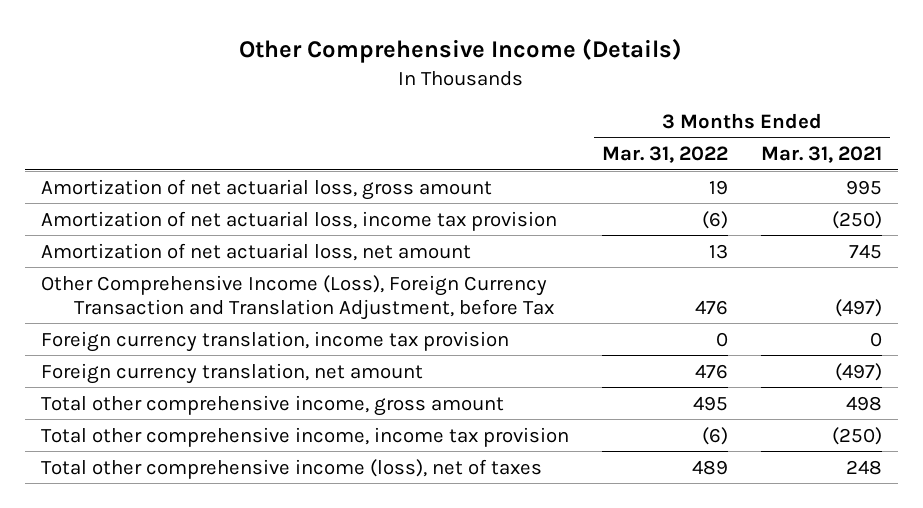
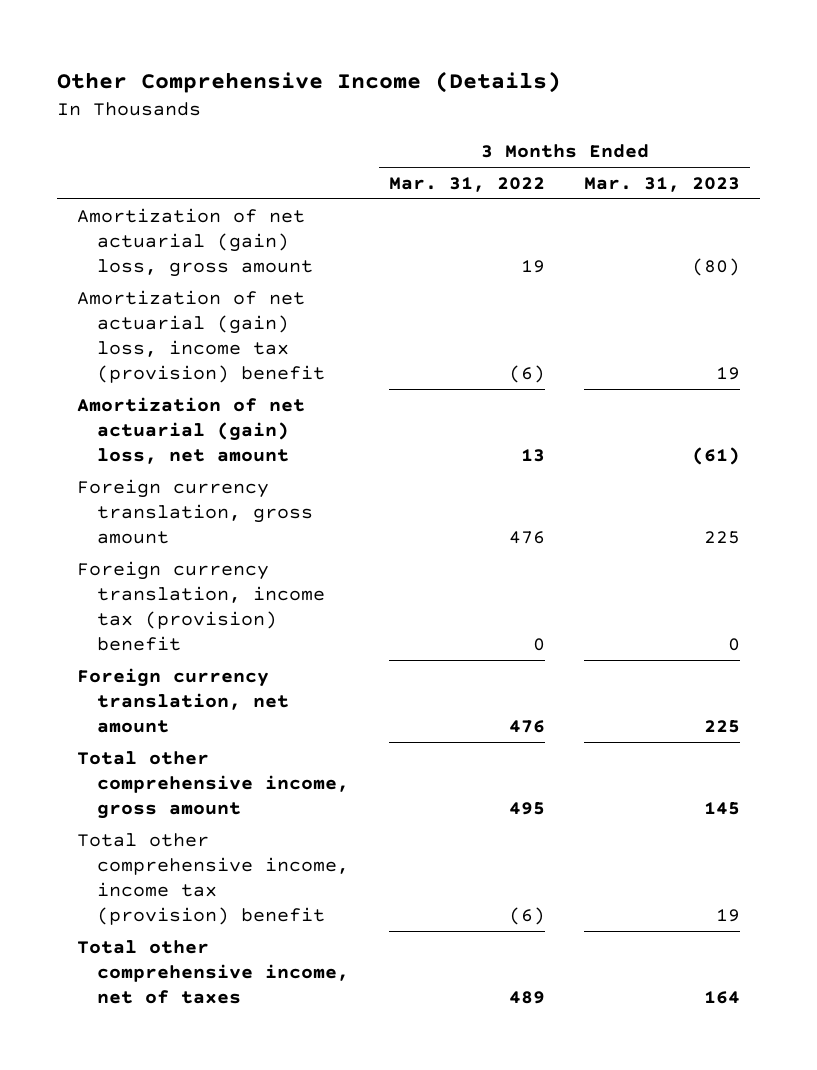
[760,146,882,164] Mar. 31, 2021 -> none
none -> [584,176,741,192] Mar. 31, 2023
[41,178,493,200] Amortization of net actuarial loss, gross amount -> [76,207,314,278] Amortization of net actuarial (gain) loss, gross amount
[41,210,558,231] Amortization of net actuarial loss, income tax provision -> [76,289,326,384] Amortization of net actuarial (gain) loss, income tax (provision) benefit
[41,242,472,261] Amortization of net actuarial loss, net amount -> [76,396,305,465] Amortization of net actuarial (gain) loss, net amount
[41,274,554,320] Other Comprehensive Income (Loss), Foreign Currency Transaction and Translation Adjustment, before Tax -> [76,478,314,545] Foreign currency translation, gross amount
[41,330,510,352] Foreign currency translation, income tax provision -> [76,560,326,652] Foreign currency translation, income tax (provision) benefit
[41,426,570,447] Total other comprehensive income, income tax provision -> [76,832,350,926] Total other comprehensive income, income tax (provision) benefit
[41,458,543,479] Total other comprehensive income (loss), net of taxes -> [76,939,350,1005] Total other comprehensive income, net of taxes

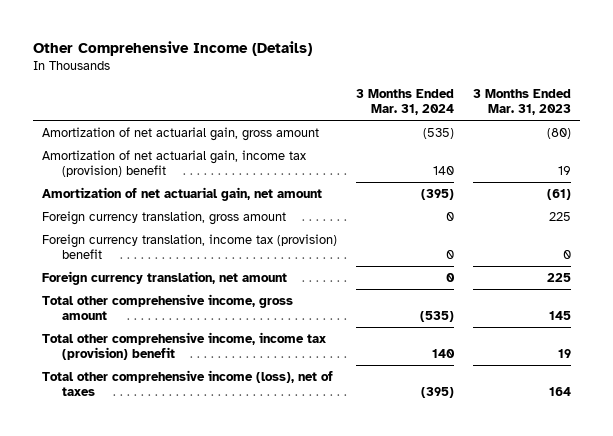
[388,176,545,192] Mar. 31, 2022 -> none
none -> [356,89,455,116] 3 Months Ended Mar. 31, 2024
[76,207,314,278] Amortization of net actuarial (gain) loss, gross amount -> [42,126,320,141] Amortization of net actuarial gain, gross amount
[76,289,326,384] Amortization of net actuarial (gain) loss, income tax (provision) benefit -> [42,149,307,177] Amortization of net actuarial gain, income tax (provision) benefit
[76,396,305,465] Amortization of net actuarial (gain) loss, net amount -> [42,186,323,201] Amortization of net actuarial gain, net amount
[76,939,350,1005] Total other comprehensive income, net of taxes -> [42,369,334,396] Total other comprehensive income (loss), net of taxes

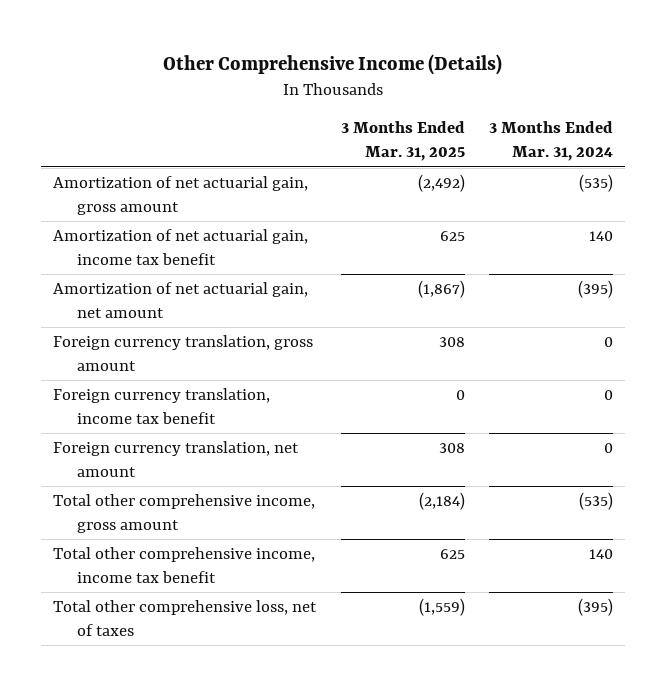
[472,89,571,116] 3 Months Ended Mar. 31, 2023 -> none
none -> [340,121,465,162] 3 Months Ended Mar. 31, 2025
[42,149,307,177] Amortization of net actuarial gain, income tax (provision) benefit -> [53,229,309,265] Amortization of net actuarial gain, income tax benefit
[42,233,338,259] Foreign currency translation, income tax (provision) benefit -> [53,388,271,424] Foreign currency translation, income tax benefit
[42,331,327,360] Total other comprehensive income, income tax (provision) benefit -> [53,547,316,583] Total other comprehensive income, income tax benefit
[42,369,334,396] Total other comprehensive income (loss), net of taxes -> [53,600,318,636] Total other comprehensive loss, net of taxes

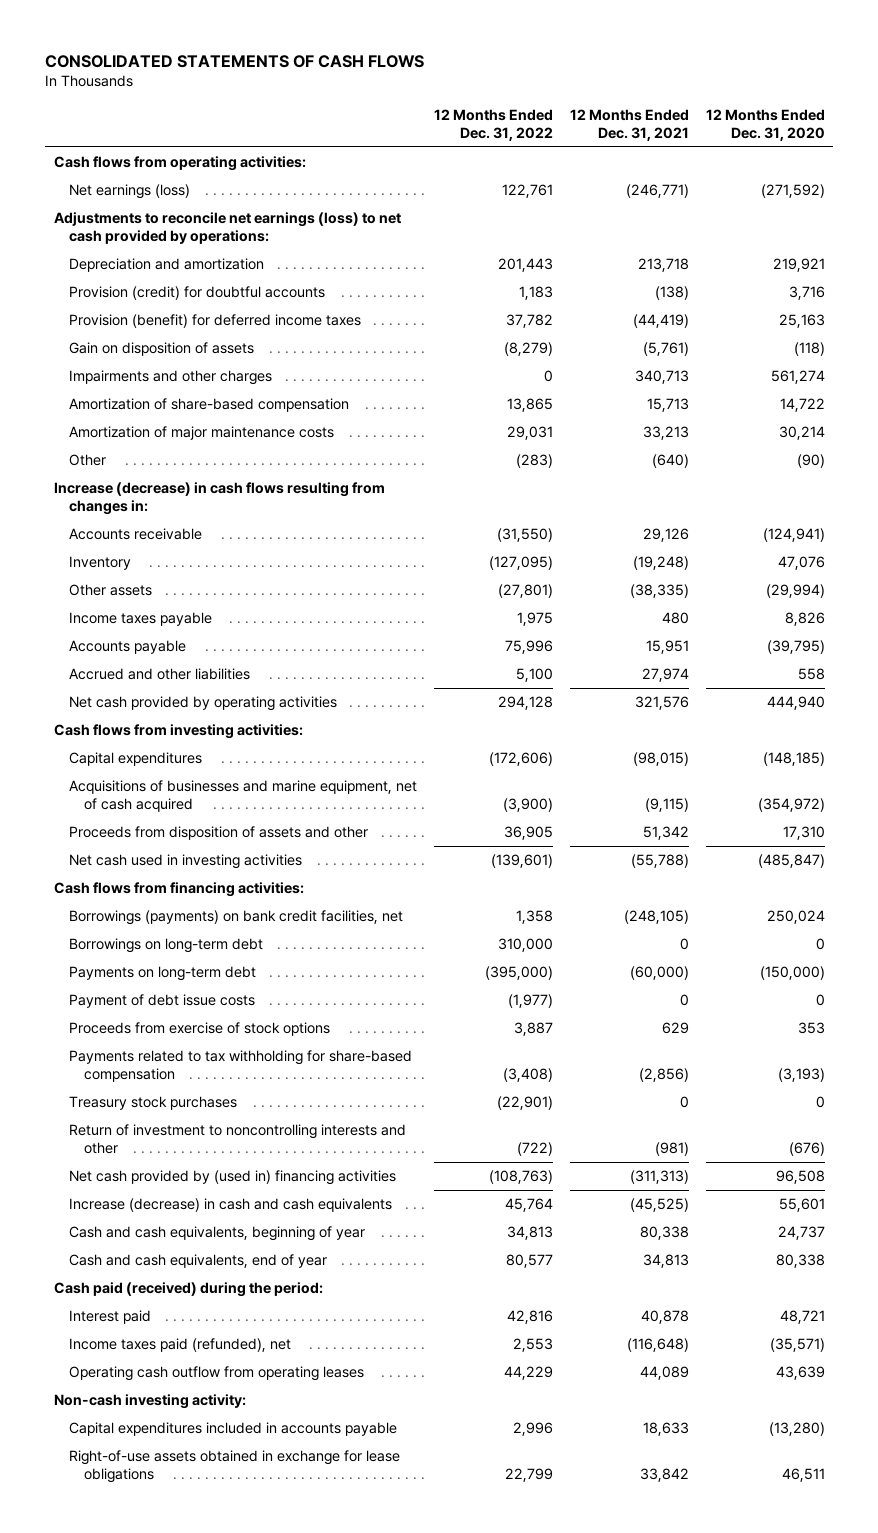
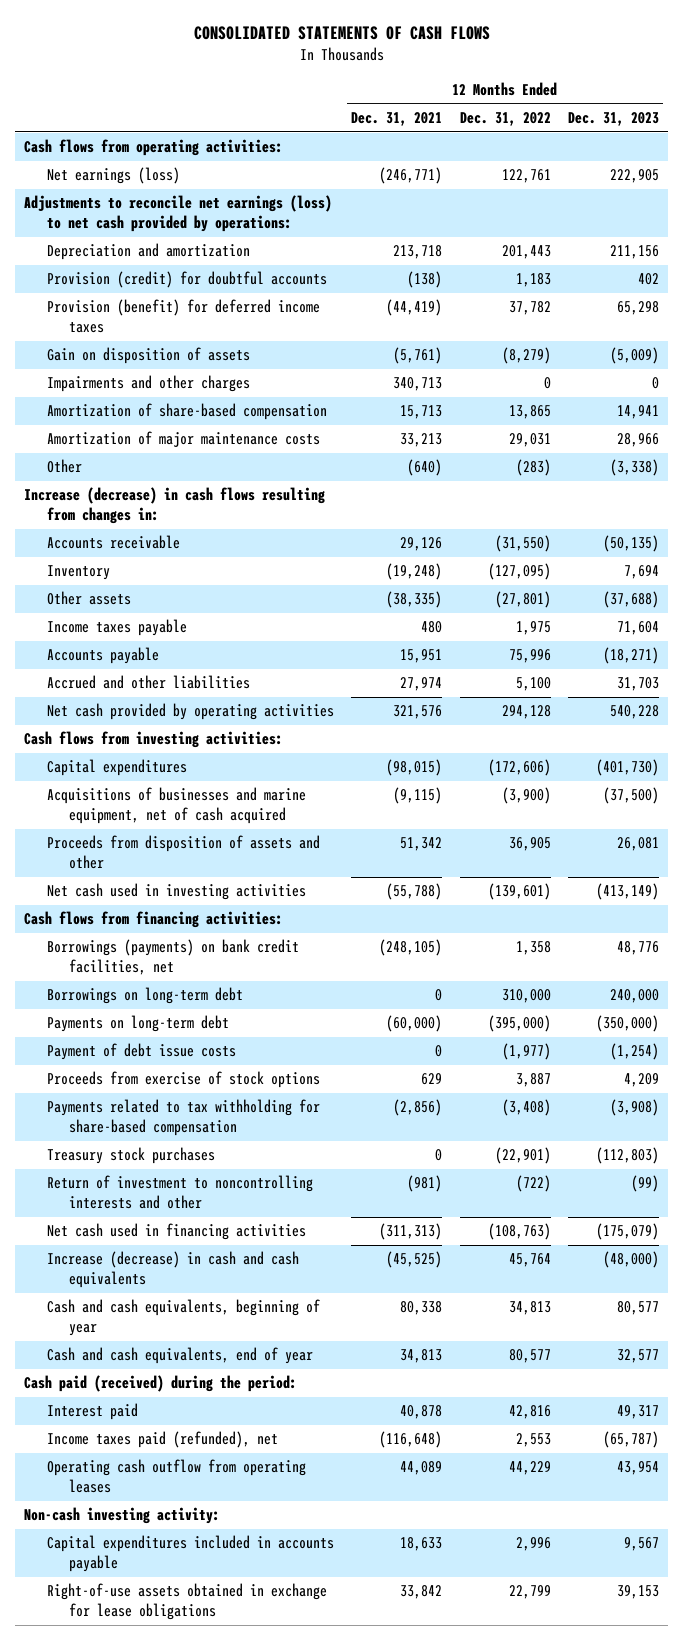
[705,108,825,142] 12 Months Ended Dec. 31, 2020 -> none
none -> [568,112,660,127] Dec. 31, 2023
[68,1169,396,1185] Net cash provided by (used in) financing activities -> [46,1223,306,1241] Net cash used in financing activities

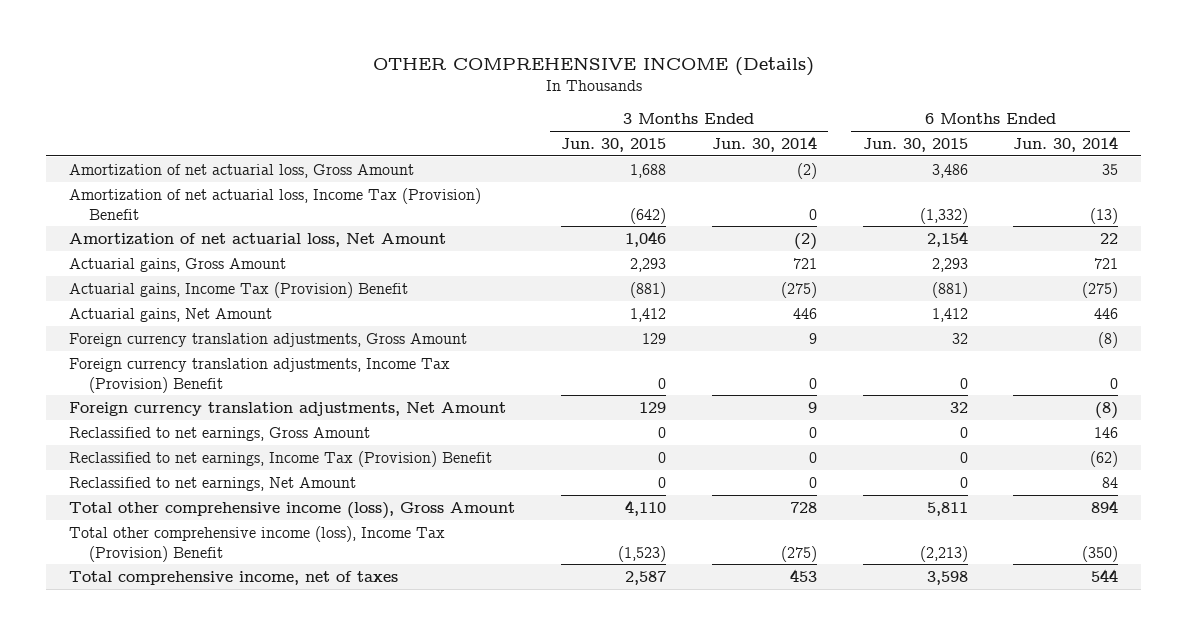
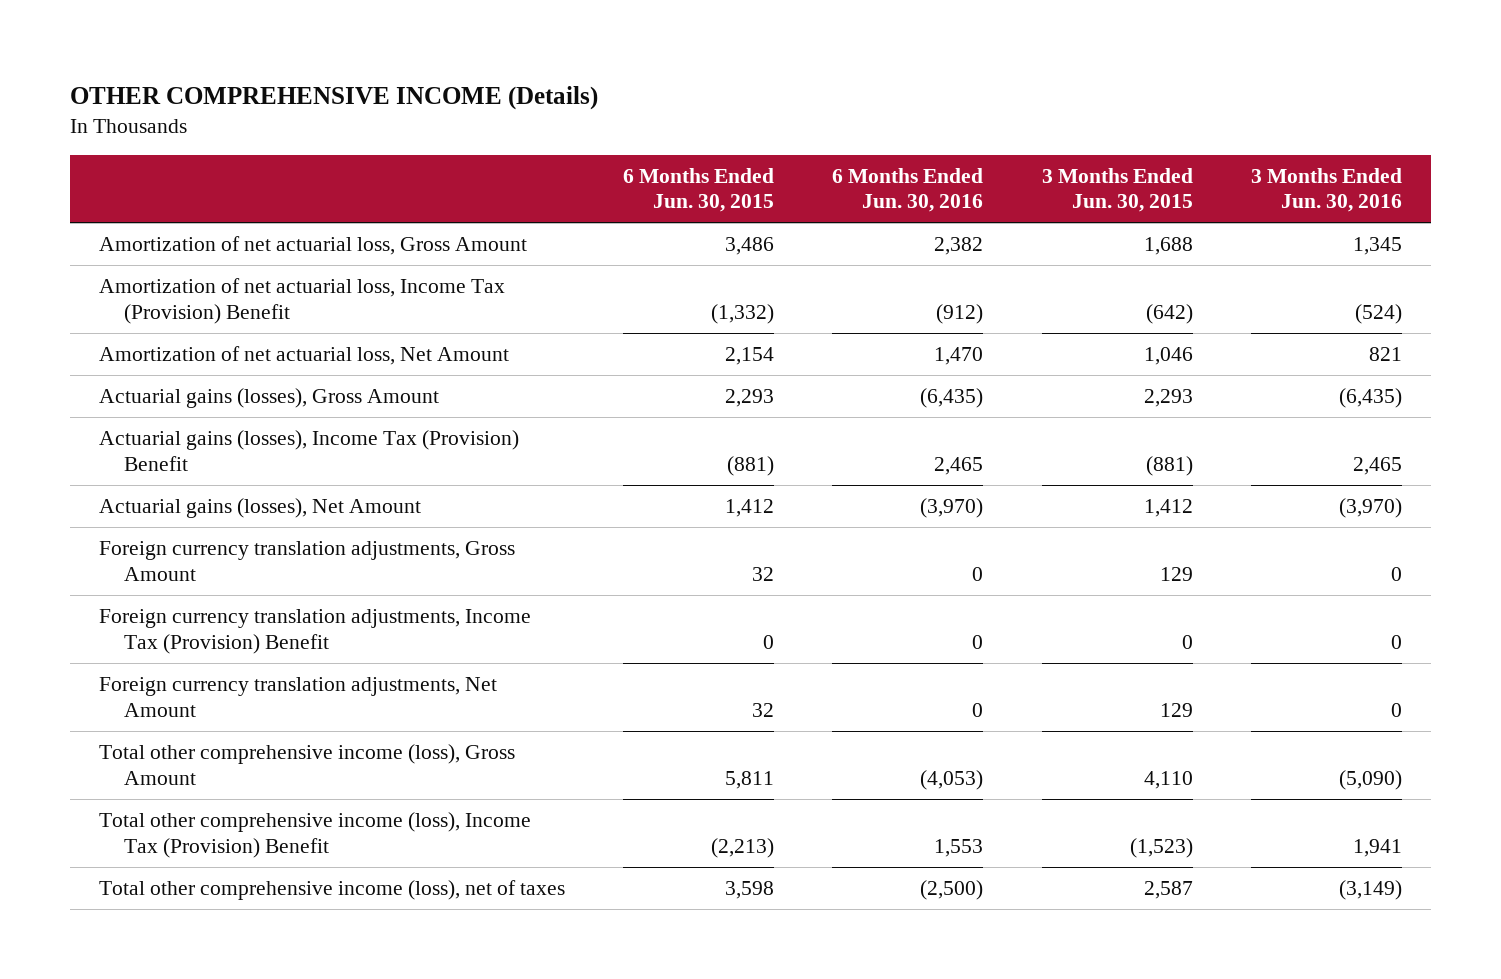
[711,135,817,152] Jun. 30, 2014 -> none
[1013,135,1119,152] Jun. 30, 2014 -> none
none -> [832,168,984,213] 6 Months Ended Jun. 30, 2016
none -> [1250,168,1402,213] 3 Months Ended Jun. 30, 2016
[69,257,287,272] Actuarial gains, Gross Amount -> [99,388,440,409] Actuarial gains (losses), Gross Amount
[69,281,409,298] Actuarial gains, Income Tax (Provision) Benefit -> [99,430,520,471] Actuarial gains (losses), Income Tax (Provision) Benefit
[69,307,273,322] Actuarial gains, Net Amount -> [99,498,422,519] Actuarial gains (losses), Net Amount
[69,426,371,441] Reclassified to net earnings, Gross Amount -> none
[69,450,493,467] Reclassified to net earnings, Income Tax (Provision) Benefit -> none
[69,476,357,491] Reclassified to net earnings, Net Amount -> none
[69,570,399,585] Total comprehensive income, net of taxes -> [99,880,566,901] Total other comprehensive income (loss), net of taxes

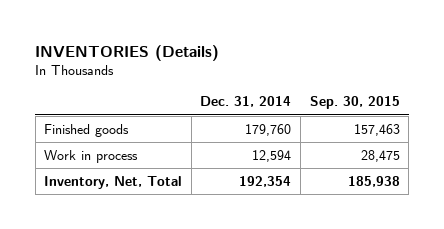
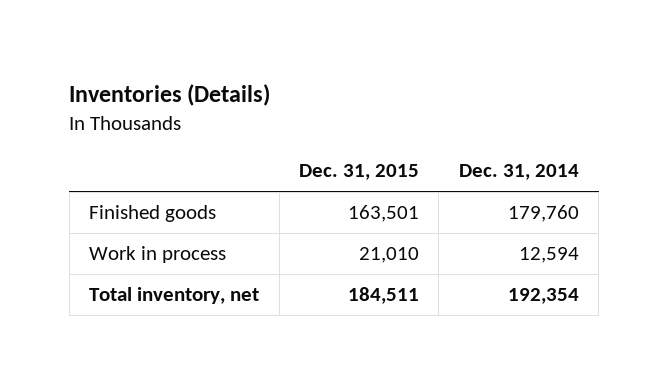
[35,44,220,61] INVENTORIES (Details) -> [69,83,271,106] Inventories (Details)
[309,96,400,110] Sep. 30, 2015 -> none
none -> [299,164,420,181] Dec. 31, 2015
[44,175,183,189] Inventory, Net, Total -> [89,287,260,305] Total inventory, net

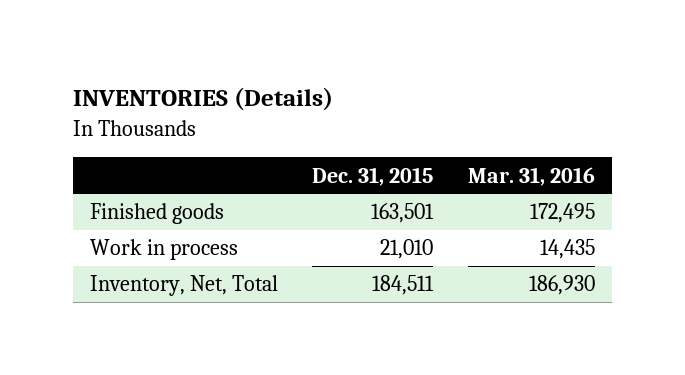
[69,83,271,106] Inventories (Details) -> [72,87,333,112] INVENTORIES (Details)
[458,164,579,181] Dec. 31, 2014 -> none
none -> [467,166,595,186] Mar. 31, 2016
[89,287,260,305] Total inventory, net -> [89,275,278,297] Inventory, Net, Total

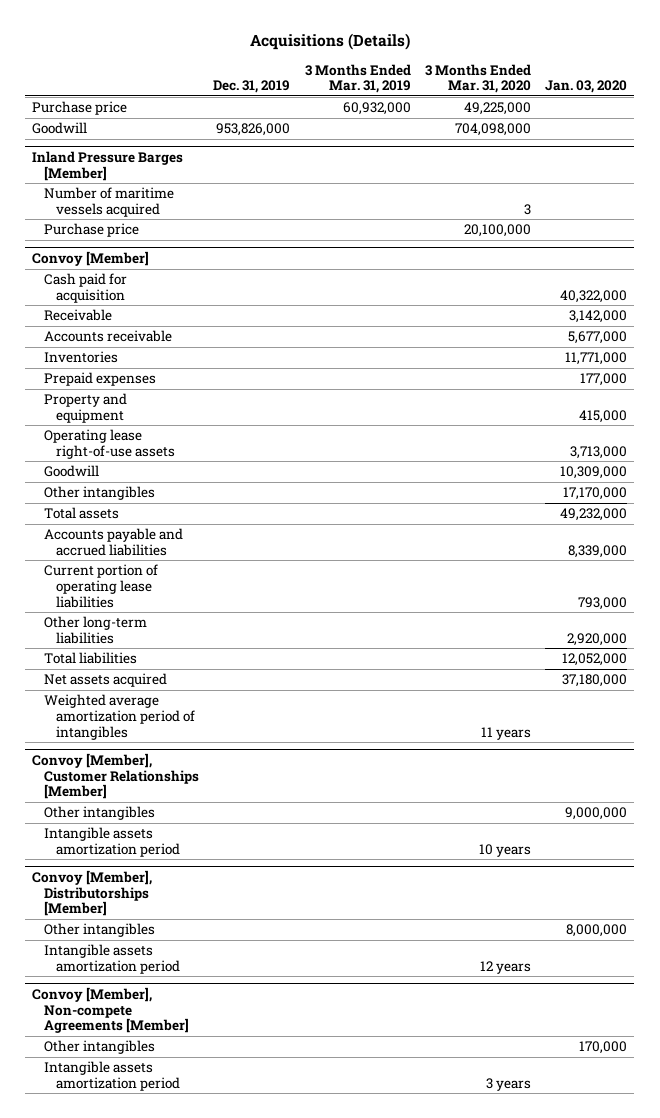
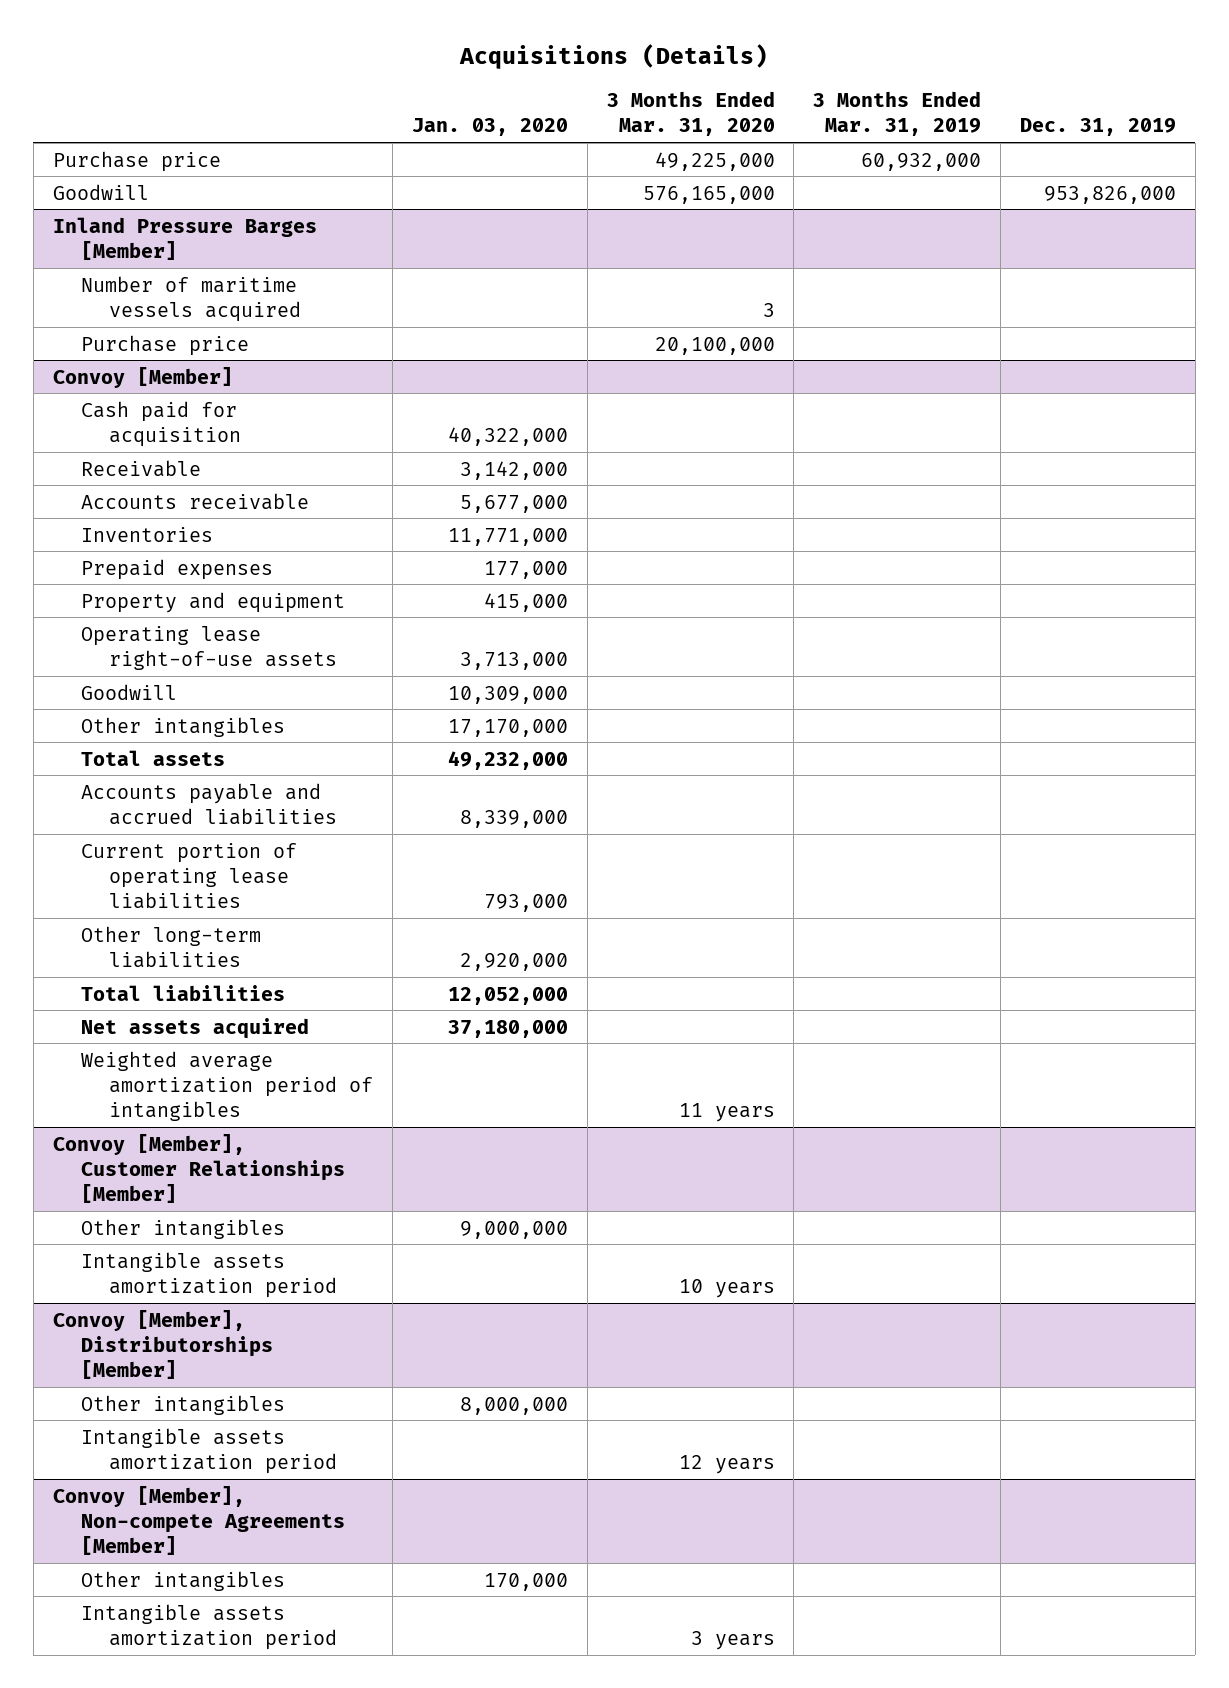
[454,123,531,137] 704,098,000 -> [642,185,775,204] 576,165,000

